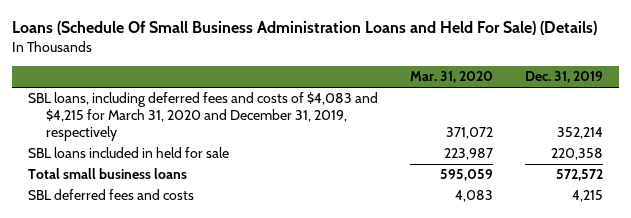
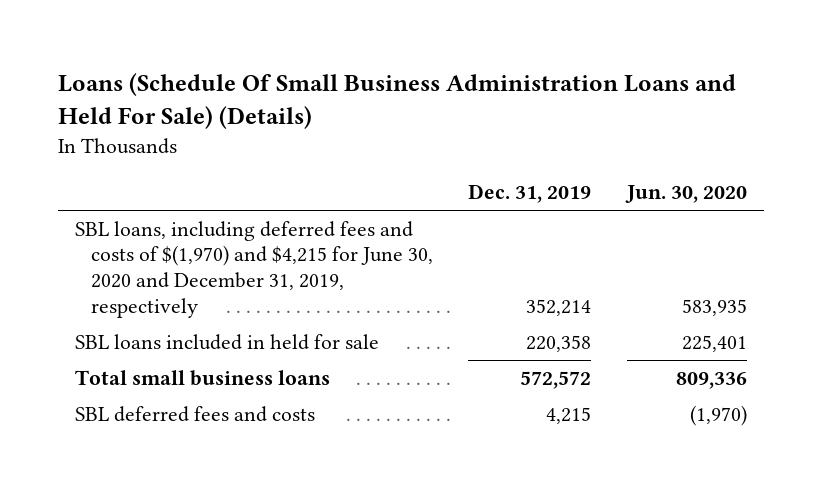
[410,71,494,84] Mar. 31, 2020 -> none
none -> [624,185,747,204] Jun. 30, 2020
[27,92,378,141] SBL loans, including deferred fees and costs of $4,083 and $4,215 for March 31, 2020 and December 31, 2019, respectively -> [75,220,433,318] SBL loans, including deferred fees and costs of $(1,970) and $4,215 for June 30, 2020 and December 31, 2019, respectively

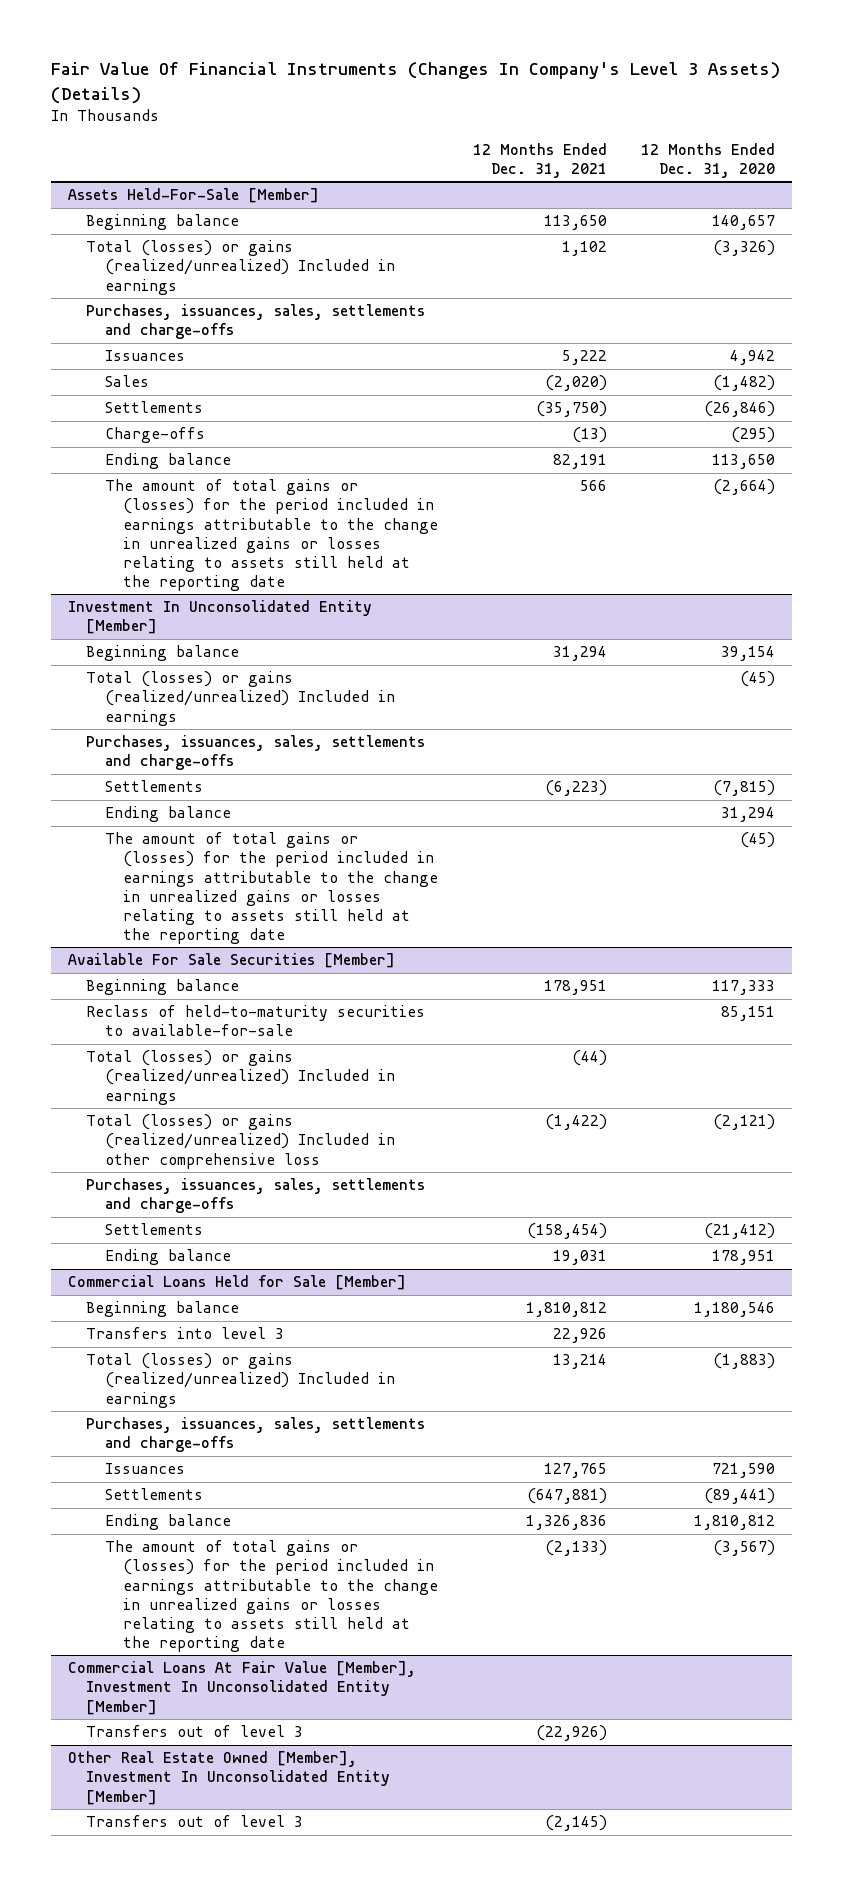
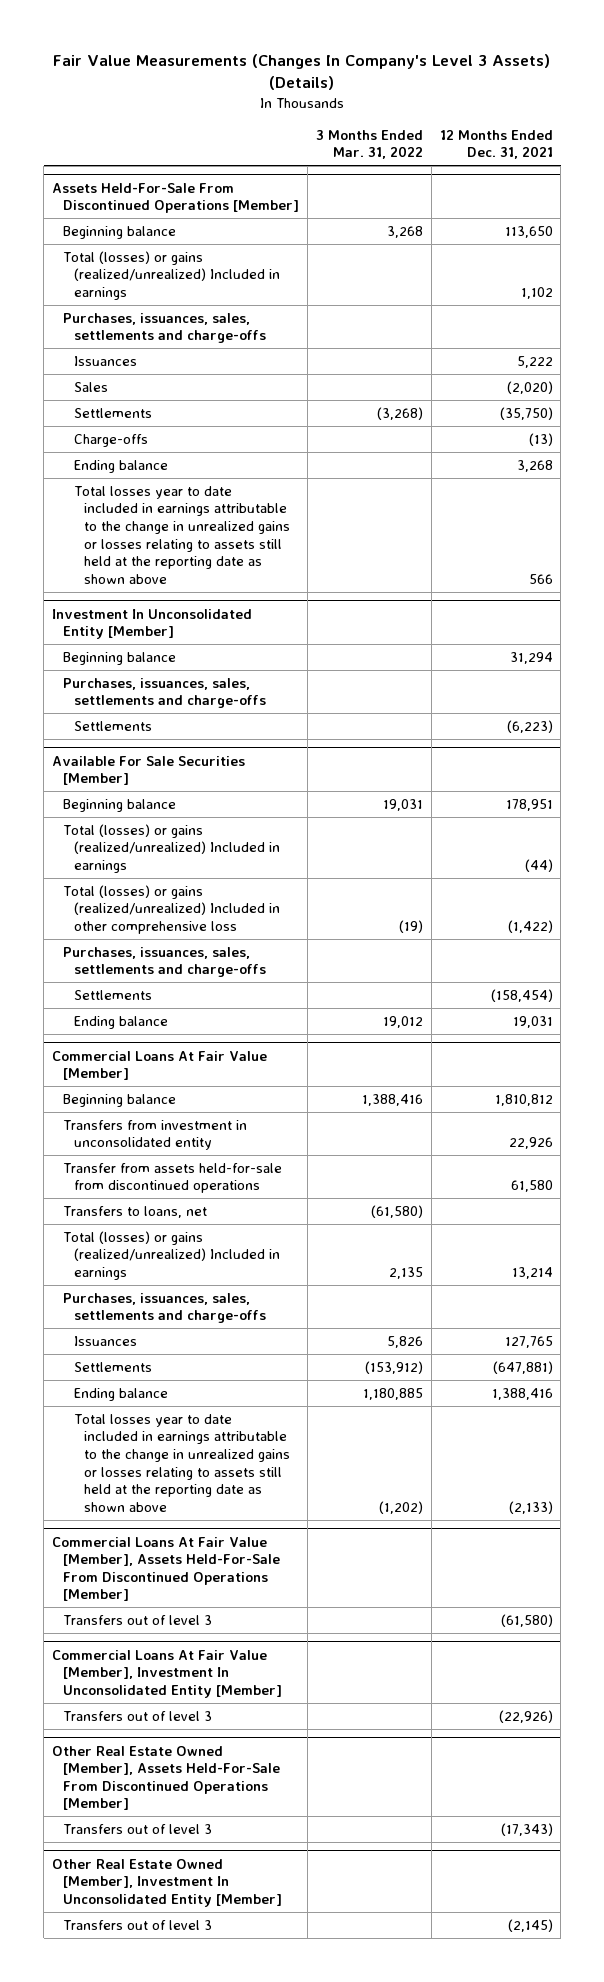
[50,62,780,104] Fair Value Of Financial Instruments (Changes In Company's Level 3 Assets) (Details) -> [53,53,551,91] Fair Value Measurements (Changes In Company's Level 3 Assets) (Details)
[640,142,775,179] 12 Months Ended Dec. 31, 2020 -> none
none -> [315,129,423,160] 3 Months Ended Mar. 31, 2022
[68,188,320,204] Assets Held-For-Sale [Member] -> [51,182,299,214] Assets Held-For-Sale From Discontinued Operations [Member]
[552,454,607,470] 82,191 -> [516,459,553,472] 3,268
[104,479,439,592] The amount of total gains or (losses) for the period included in earnings attributable to the change in unrealized gains or losses relating to assets still held at the reporting date -> [73,485,291,584] Total losses year to date included in earnings attributable to the change in unrealized gains or losses relating to assets still held at the reporting date as shown above
[86,671,395,726] Total (losses) or gains (realized/unrealized) Included in earnings -> none
[104,806,231,823] Ending balance -> none
[104,832,439,945] The amount of total gains or (losses) for the period included in earnings attributable to the change in unrealized gains or losses relating to assets still held at the reporting date -> none
[86,1005,426,1037] Reclass of held-to-maturity securities to available-for-sale -> none
[68,1275,407,1291] Commercial Loans Held for Sale [Member] -> none
none -> [51,1050,267,1081] Commercial Loans At Fair Value [Member]
[86,1327,285,1340] Transfers into level 3 -> [62,1119,247,1151] Transfers from investment in unconsolidated entity
none -> [62,1162,282,1194] Transfer from assets held-for-sale from discontinued operations
none -> [62,1205,207,1218] Transfers to loans, net
[525,1515,607,1531] 1,326,836 -> [491,1387,553,1400] 1,388,416
[104,1540,439,1653] The amount of total gains or (losses) for the period included in earnings attributable to the change in unrealized gains or losses relating to assets still held at the reporting date -> [73,1413,291,1512] Total losses year to date included in earnings attributable to the change in unrealized gains or losses relating to assets still held at the reporting date as shown above
none -> [51,1536,280,1602] Commercial Loans At Fair Value [Member], Assets Held-For-Sale From Discontinued Operations [Member]
none -> [62,1614,212,1625] Transfers out of level 3
none -> [51,1745,280,1811] Other Real Estate Owned [Member], Assets Held-For-Sale From Discontinued Operations [Member]
none -> [62,1823,212,1834] Transfers out of level 3

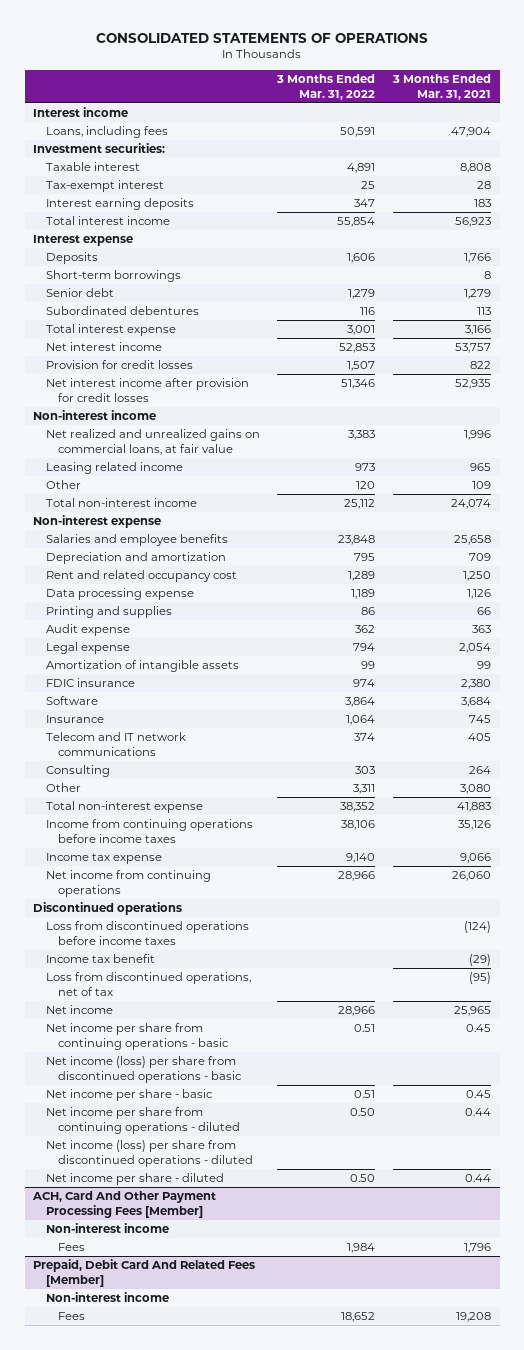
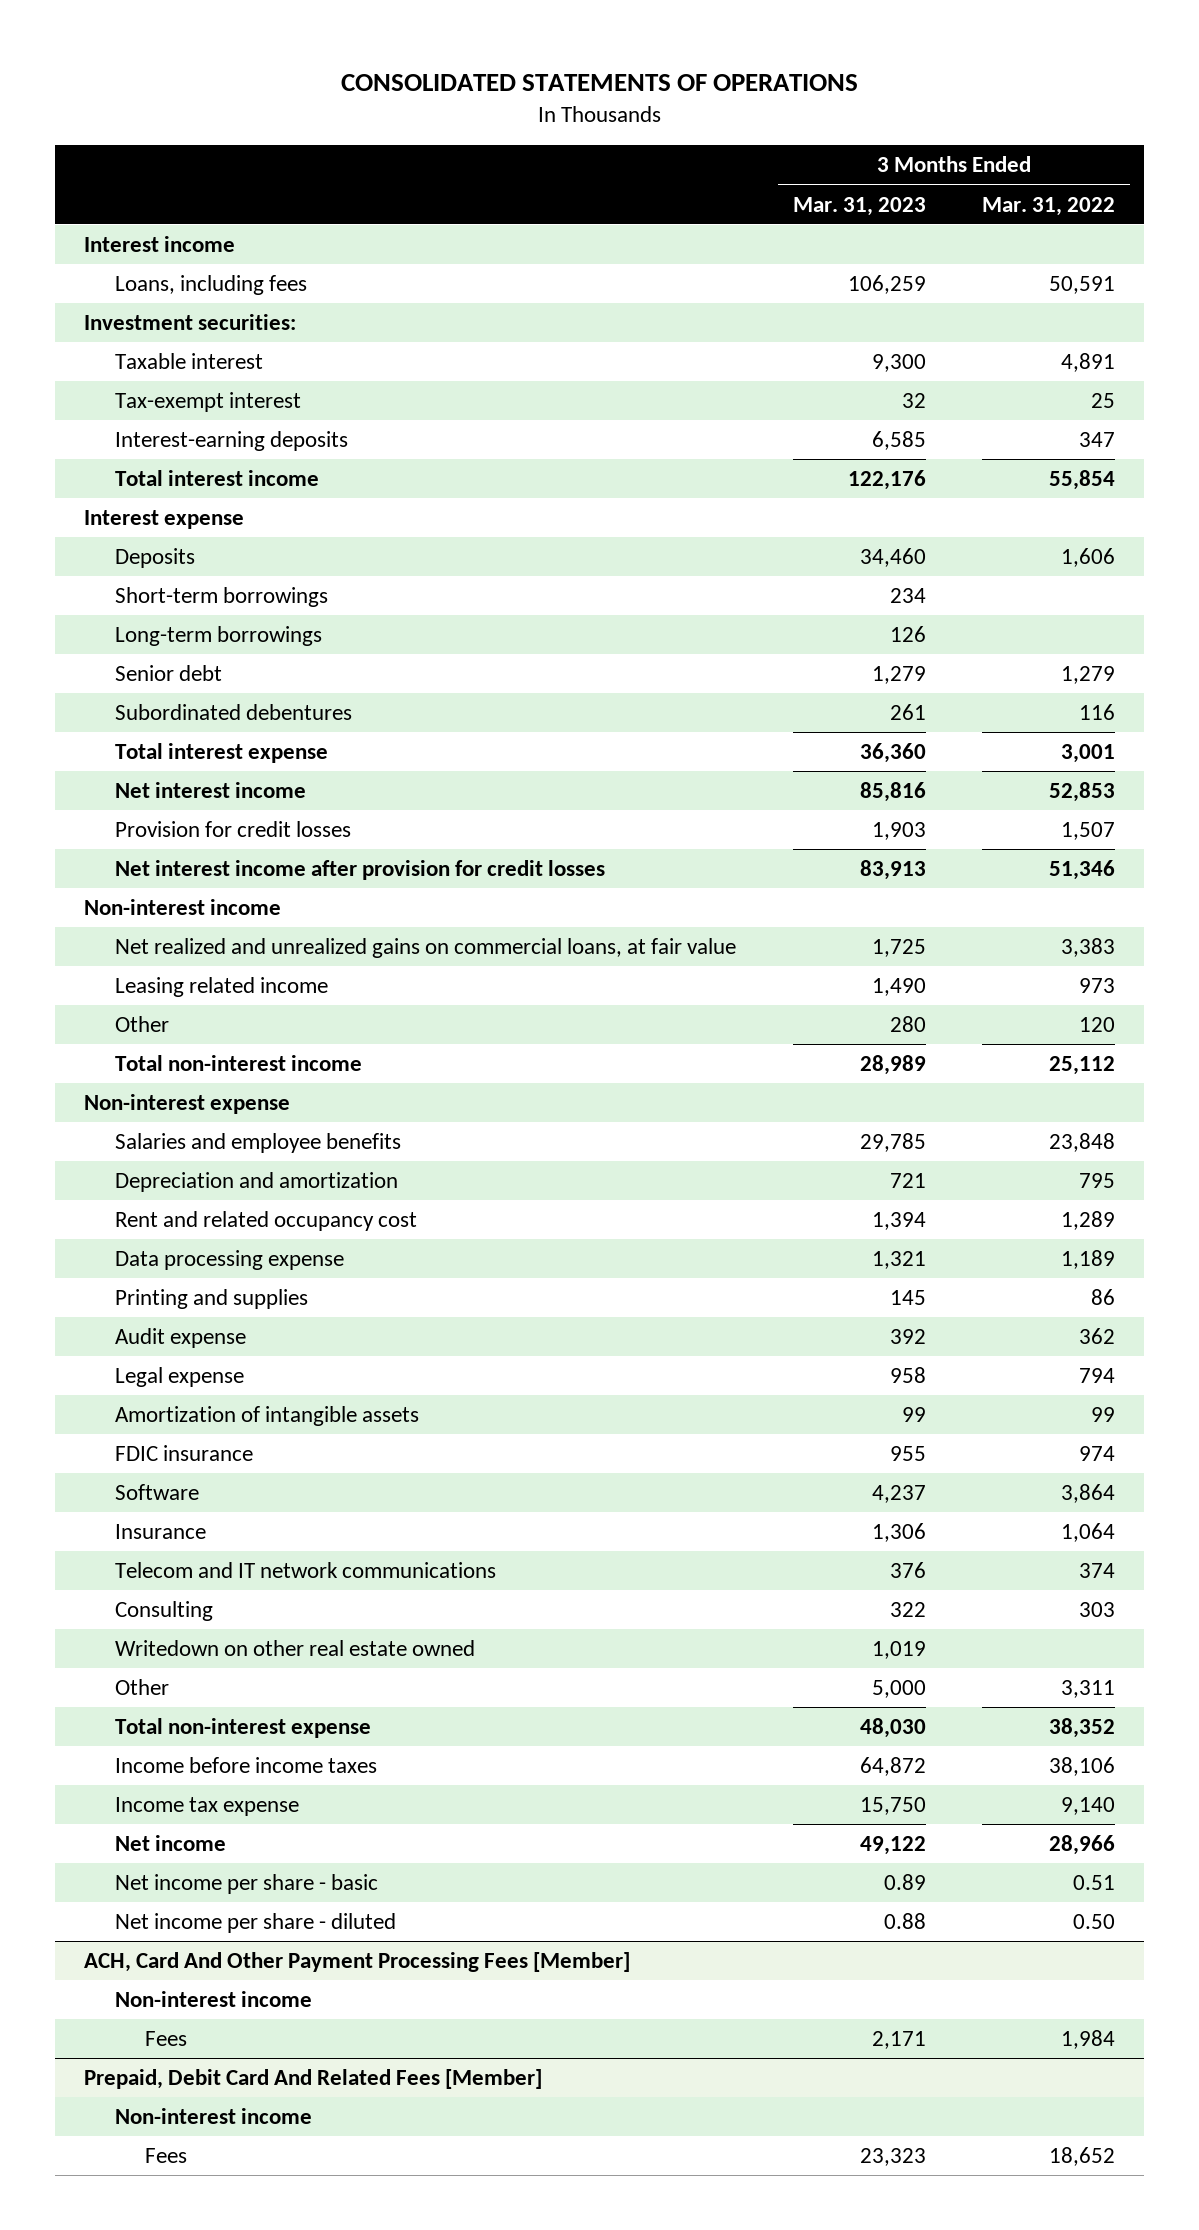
[391,74,491,100] 3 Months Ended Mar. 31, 2021 -> none
none -> [792,196,926,216] Mar. 31, 2023
[45,198,194,211] Interest earning deposits -> [114,431,348,452] Interest-earning deposits
none -> [114,626,322,647] Long-term borrowings
none -> [114,1640,475,1657] Writedown on other real estate owned
[45,819,253,843] Income from continuing operations before income taxes -> [114,1757,377,1774] Income before income taxes
[45,870,211,897] Net income from continuing operations -> none
[33,902,183,916] Discontinued operations -> none
[45,921,249,945] Loss from discontinued operations before income taxes -> none
[45,954,155,964] Income tax benefit -> none
[45,972,251,996] Loss from discontinued operations, net of tax -> none
[45,1023,230,1050] Net income per share from continuing operations - basic -> none
[45,1056,243,1083] Net income (loss) per share from discontinued operations - basic -> none
[45,1107,241,1134] Net income per share from continuing operations - diluted -> none
[45,1140,254,1167] Net income (loss) per share from discontinued operations - diluted -> none

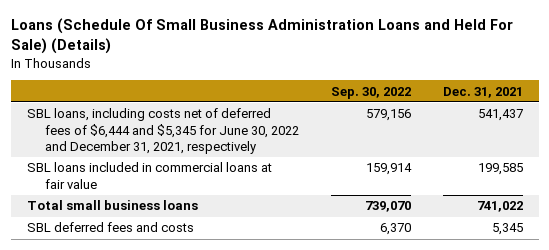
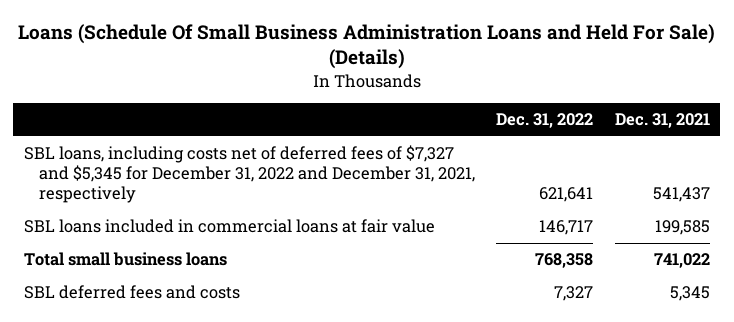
[330,86,411,99] Sep. 30, 2022 -> none
none -> [496,113,594,129] Dec. 31, 2022
[26,108,299,155] SBL loans, including costs net of deferred fees of $6,444 and $5,345 for June 30, 2022 and December 31, 2021, respectively -> [24,145,476,204] SBL loans, including costs net of deferred fees of $7,327 and $5,345 for December 31, 2022 and December 31, 2021, respectively

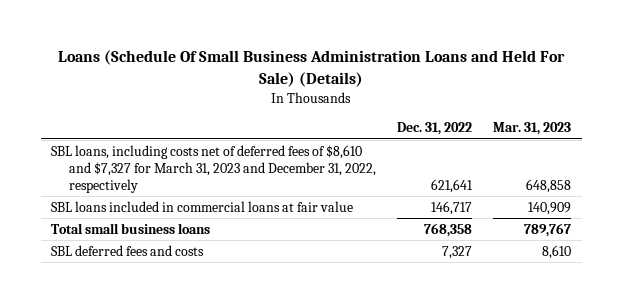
[614,113,710,129] Dec. 31, 2021 -> none
none -> [493,122,572,136] Mar. 31, 2023
[24,145,476,204] SBL loans, including costs net of deferred fees of $7,327 and $5,345 for December 31, 2022 and December 31, 2021, respectively -> [51,144,376,193] SBL loans, including costs net of deferred fees of $8,610 and $7,327 for March 31, 2023 and December 31, 2022, respectively

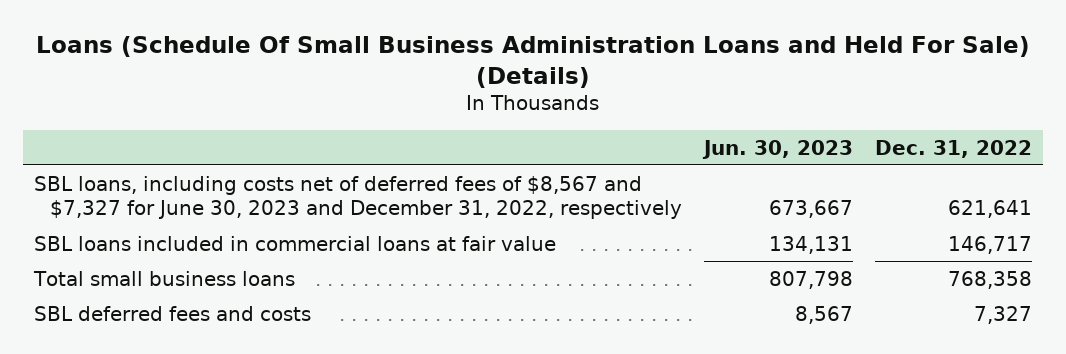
[493,122,572,136] Mar. 31, 2023 -> none
none -> [702,139,854,159] Jun. 30, 2023
[51,144,376,193] SBL loans, including costs net of deferred fees of $8,610 and $7,327 for March 31, 2023 and December 31, 2022, respectively -> [33,175,683,220] SBL loans, including costs net of deferred fees of $8,567 and $7,327 for June 30, 2023 and December 31, 2022, respectively

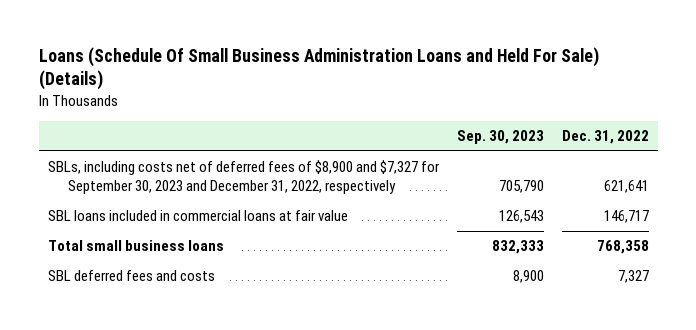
[702,139,854,159] Jun. 30, 2023 -> none
none -> [456,130,544,145] Sep. 30, 2023
[33,175,683,220] SBL loans, including costs net of deferred fees of $8,567 and $7,327 for June 30, 2023 and December 31, 2022, respectively -> [47,160,440,195] SBLs, including costs net of deferred fees of $8,900 and $7,327 for September 30, 2023 and December 31, 2022, respectively

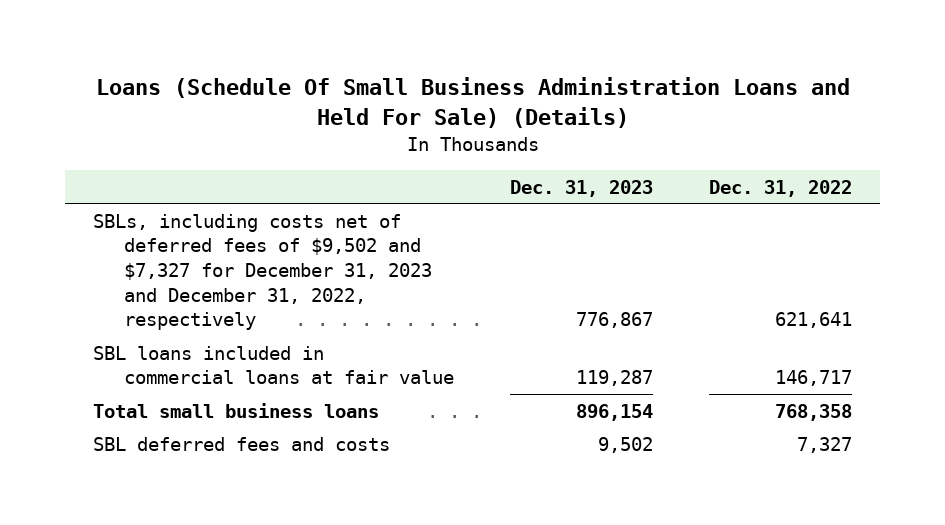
[456,130,544,145] Sep. 30, 2023 -> none
none -> [509,179,653,197] Dec. 31, 2023
[47,160,440,195] SBLs, including costs net of deferred fees of $8,900 and $7,327 for September 30, 2023 and December 31, 2022, respectively -> [93,213,433,331] SBLs, including costs net of deferred fees of $9,502 and $7,327 for December 31, 2023 and December 31, 2022, respectively

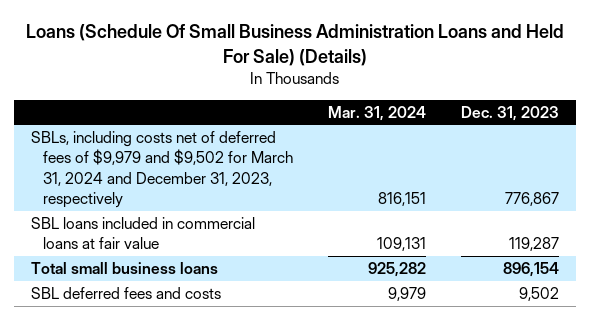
[708,179,852,197] Dec. 31, 2022 -> none
none -> [327,105,426,121] Mar. 31, 2024
[93,213,433,331] SBLs, including costs net of deferred fees of $9,502 and $7,327 for December 31, 2023 and December 31, 2022, respectively -> [31,131,293,209] SBLs, including costs net of deferred fees of $9,979 and $9,502 for March 31, 2024 and December 31, 2023, respectively

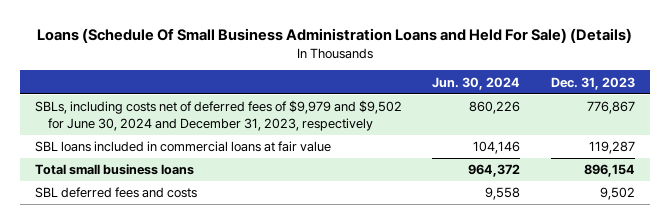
[327,105,426,121] Mar. 31, 2024 -> none
none -> [432,76,521,90] Jun. 30, 2024
[31,131,293,209] SBLs, including costs net of deferred fees of $9,979 and $9,502 for March 31, 2024 and December 31, 2023, respectively -> [35,100,403,131] SBLs, including costs net of deferred fees of $9,979 and $9,502 for June 30, 2024 and December 31, 2023, respectively

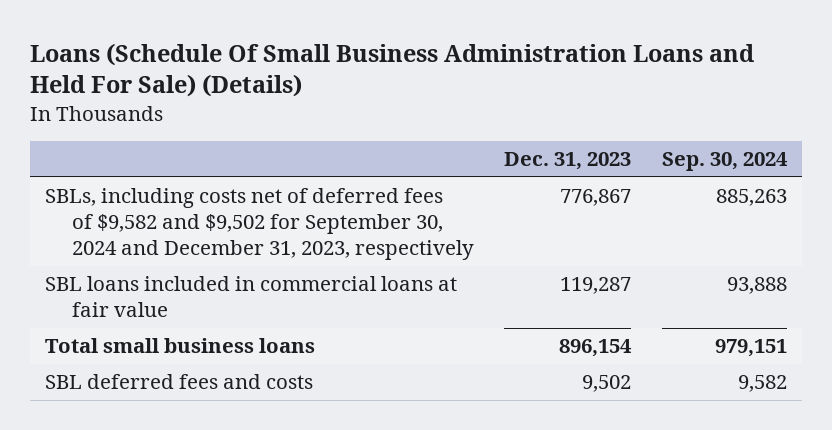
[432,76,521,90] Jun. 30, 2024 -> none
none -> [661,152,788,172] Sep. 30, 2024
[35,100,403,131] SBLs, including costs net of deferred fees of $9,979 and $9,502 for June 30, 2024 and December 31, 2023, respectively -> [45,188,475,260] SBLs, including costs net of deferred fees of $9,582 and $9,502 for September 30, 2024 and December 31, 2023, respectively

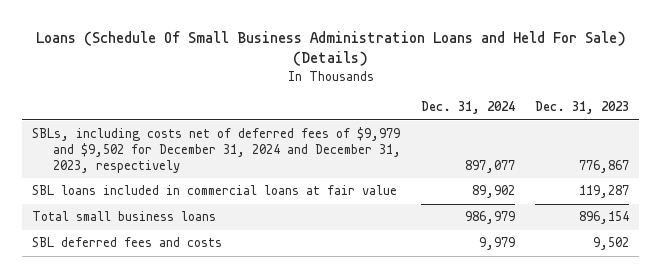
[661,152,788,172] Sep. 30, 2024 -> none
none -> [420,101,515,115] Dec. 31, 2024
[45,188,475,260] SBLs, including costs net of deferred fees of $9,582 and $9,502 for September 30, 2024 and December 31, 2023, respectively -> [32,127,401,173] SBLs, including costs net of deferred fees of $9,979 and $9,502 for December 31, 2024 and December 31, 2023, respectively

